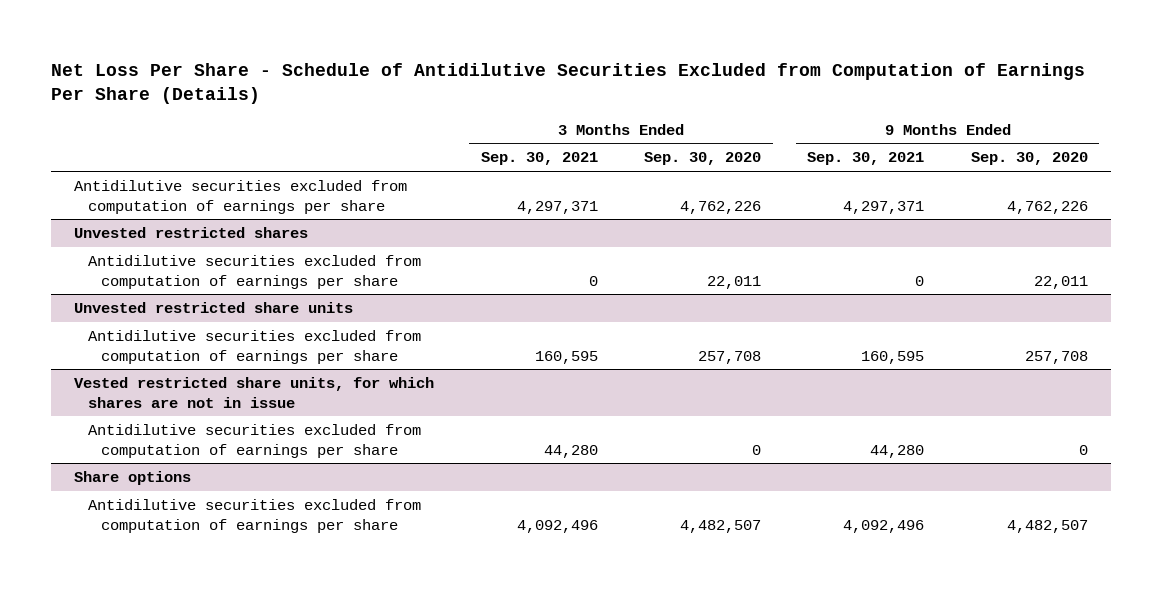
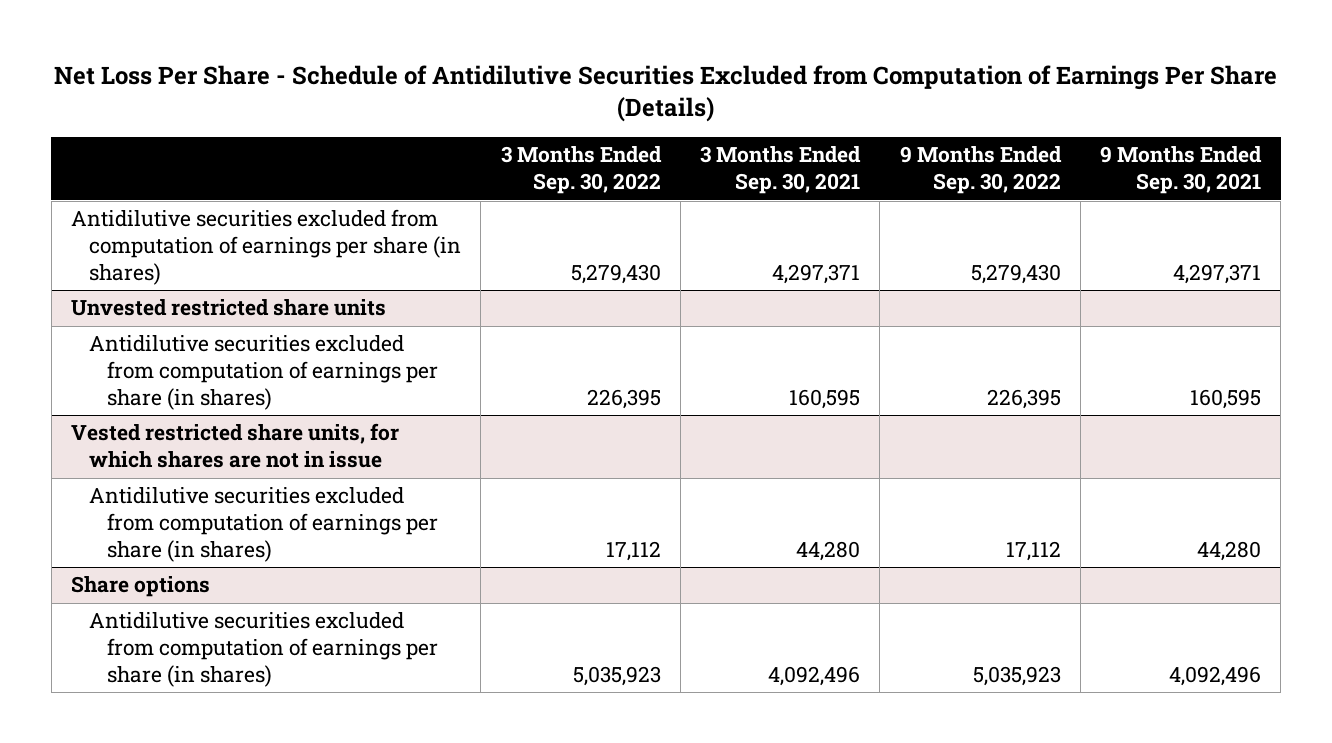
[644,152,762,166] Sep. 30, 2020 -> none
[970,152,1088,166] Sep. 30, 2020 -> none
none -> [500,146,662,195] 3 Months Ended Sep. 30, 2022
none -> [899,146,1062,195] 9 Months Ended Sep. 30, 2022
[74,227,309,239] Unvested restricted shares -> none
[87,255,421,289] Antidilutive securities excluded from computation of earnings per share -> none
[74,180,408,214] Antidilutive securities excluded from computation of earnings per share -> [71,209,462,285] Antidilutive securities excluded from computation of earnings per share (in shares)
[87,330,421,364] Antidilutive securities excluded from computation of earnings per share -> [89,335,439,410] Antidilutive securities excluded from computation of earnings per share (in shares)
[87,424,421,458] Antidilutive securities excluded from computation of earnings per share -> [89,487,439,562] Antidilutive securities excluded from computation of earnings per share (in shares)
[87,499,421,533] Antidilutive securities excluded from computation of earnings per share -> [89,612,439,687] Antidilutive securities excluded from computation of earnings per share (in shares)

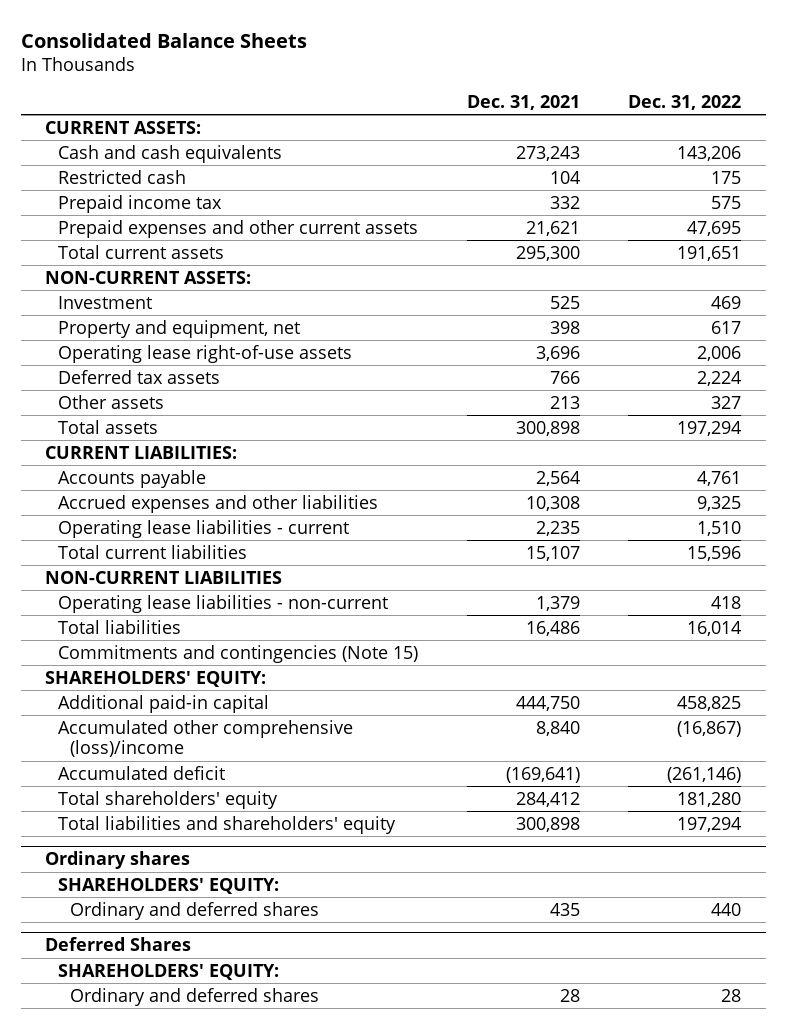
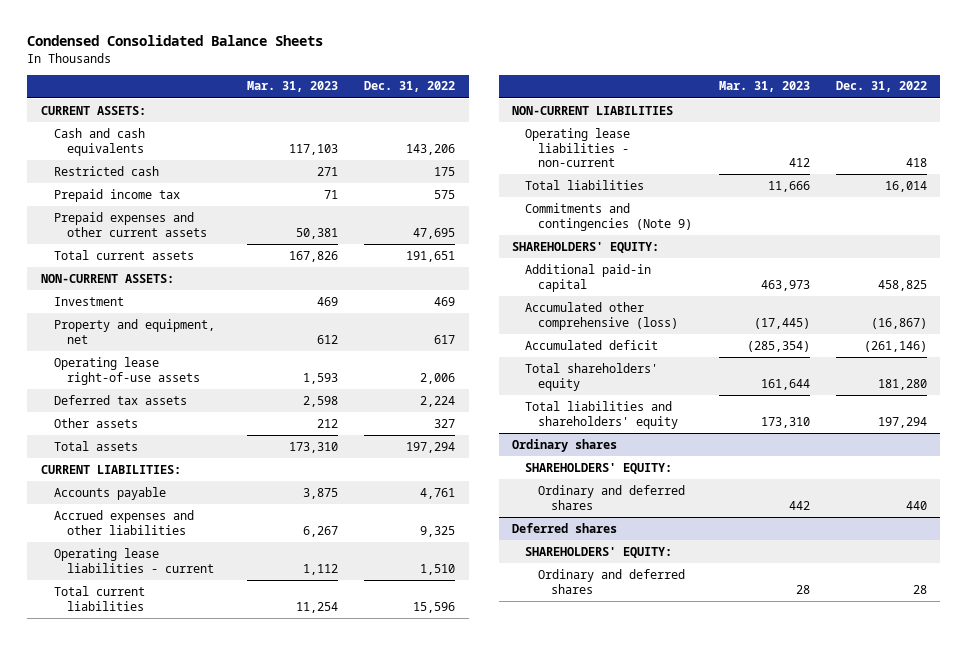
[20,32,307,48] Consolidated Balance Sheets -> [27,35,324,47] Condensed Consolidated Balance Sheets
[466,94,580,110] Dec. 31, 2021 -> none
none -> [247,81,339,93] Mar. 31, 2023
[57,644,418,663] Commitments and contingencies (Note 15) -> [525,202,693,231] Commitments and contingencies (Note 9)
[57,719,353,758] Accumulated other comprehensive (loss)/income -> [525,301,679,330] Accumulated other comprehensive (loss)
[45,937,192,952] Deferred Shares -> [512,522,618,533] Deferred shares

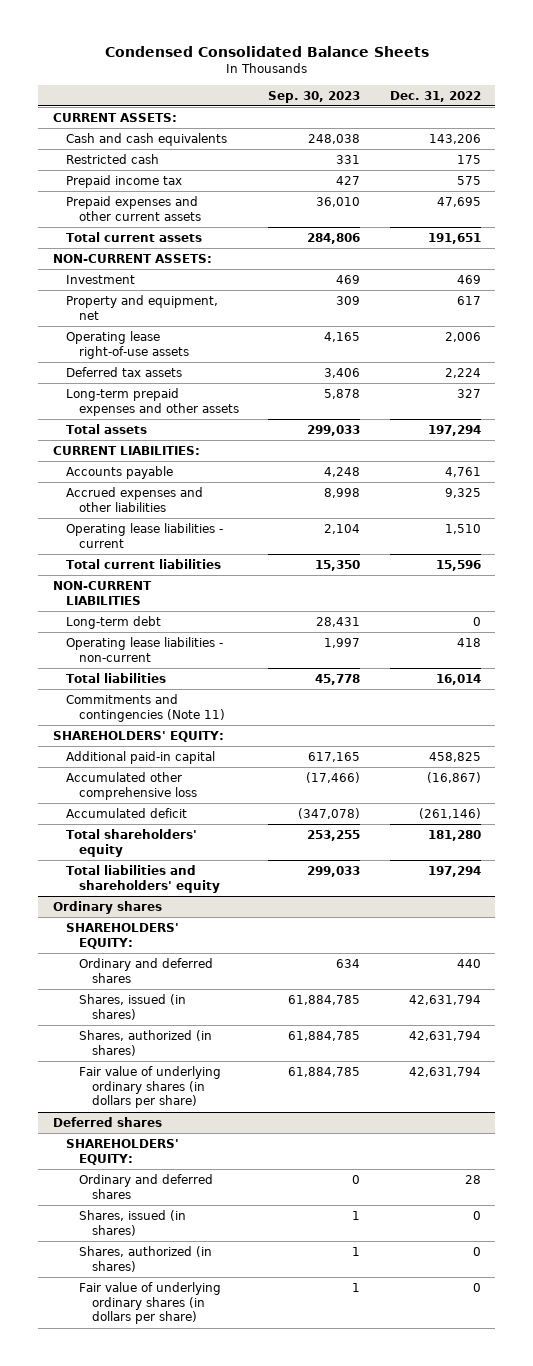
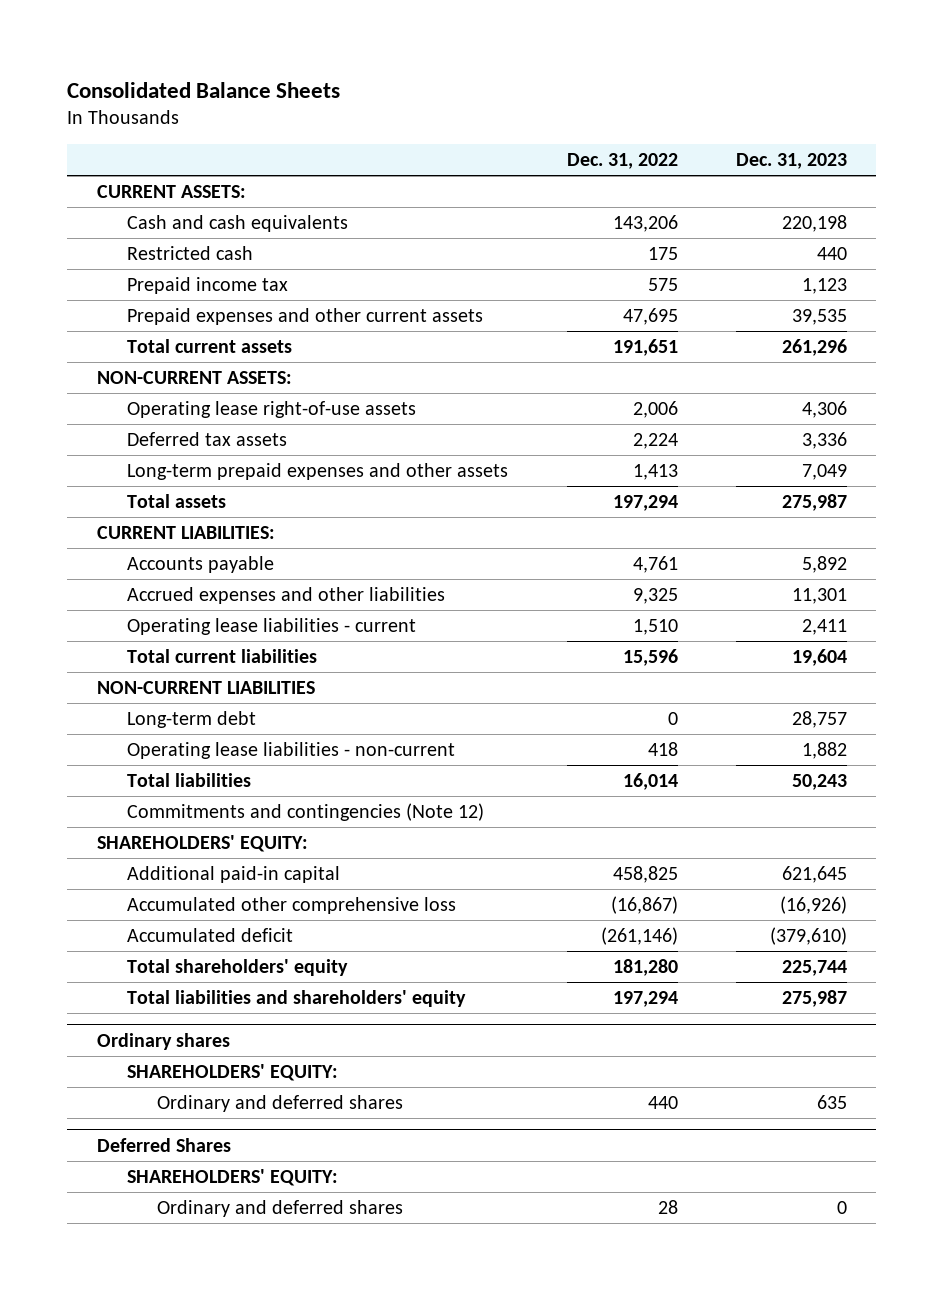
[104,45,429,57] Condensed Consolidated Balance Sheets -> [67,81,341,98] Consolidated Balance Sheets
[268,90,361,103] Sep. 30, 2023 -> none
none -> [736,153,848,170] Dec. 31, 2023
[65,274,135,284] Investment -> none
[65,294,218,320] Property and equipment, net -> none
[456,388,481,398] 327 -> [632,463,678,480] 1,413
[65,693,226,722] Commitments and contingencies (Note 11) -> [126,802,484,821] Commitments and contingencies (Note 12)
[79,993,187,1020] Shares, issued (in shares) -> none
[79,1029,213,1056] Shares, authorized (in shares) -> none
[79,1065,222,1109] Fair value of underlying ordinary shares (in dollars per share) -> none
[52,1116,162,1127] Deferred shares -> [96,1137,231,1152] Deferred Shares
[79,1209,187,1236] Shares, issued (in shares) -> none
[79,1245,213,1272] Shares, authorized (in shares) -> none
[79,1281,222,1325] Fair value of underlying ordinary shares (in dollars per share) -> none

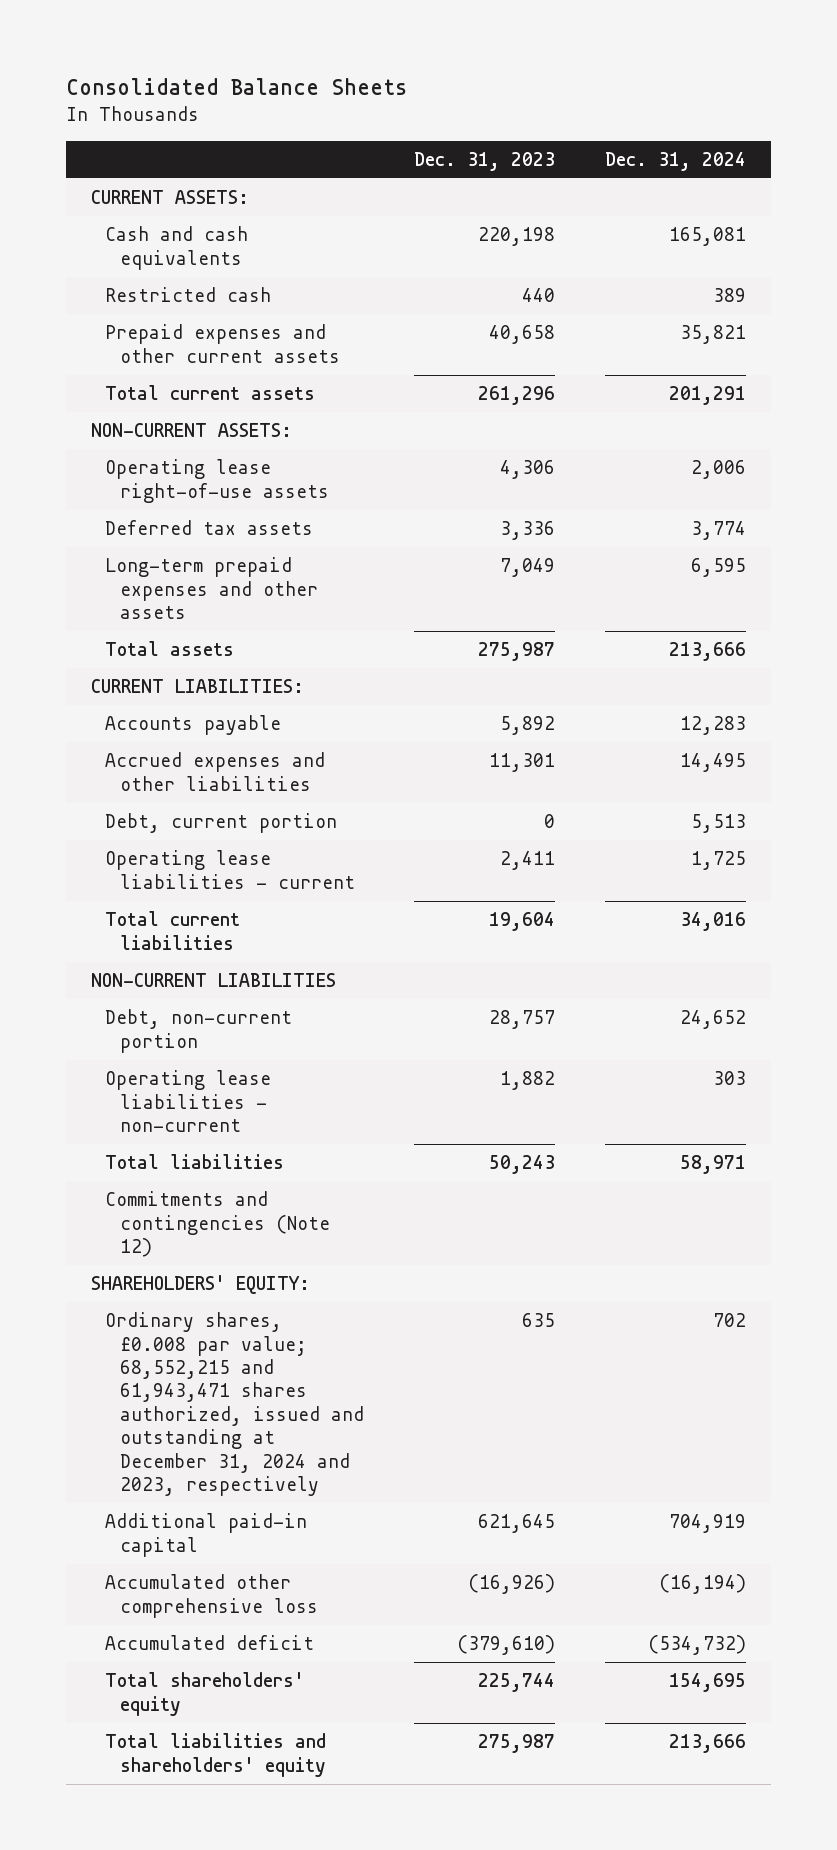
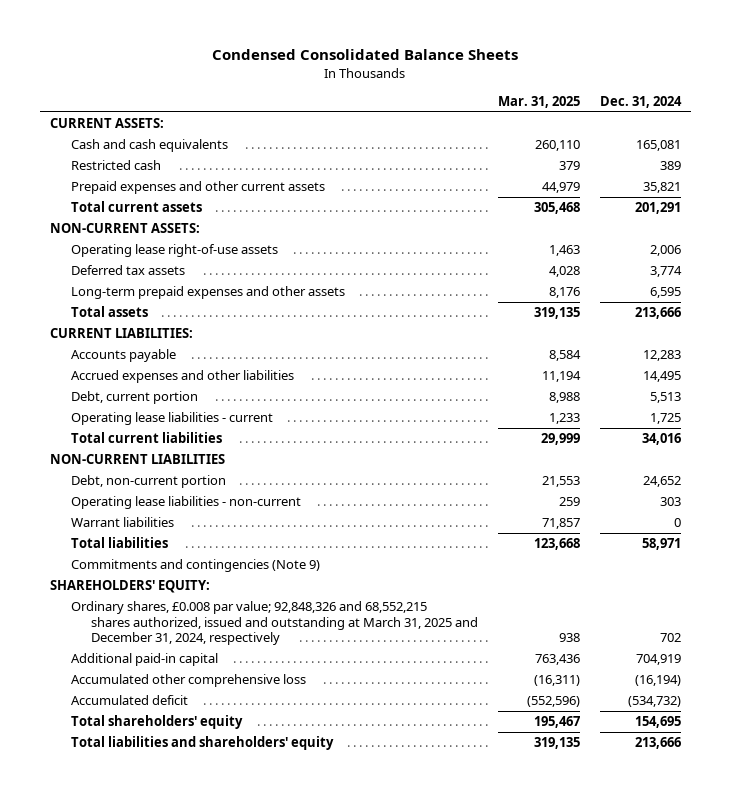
[65,78,407,96] Consolidated Balance Sheets -> [212,49,519,61] Condensed Consolidated Balance Sheets
[414,151,556,171] Dec. 31, 2023 -> none
none -> [498,96,581,109] Mar. 31, 2025
none -> [70,517,174,528] Warrant liabilities
[105,1191,331,1258] Commitments and contingencies (Note 12) -> [70,559,320,573] Commitments and contingencies (Note 9)
[105,1312,365,1496] Ordinary shares, £0.008 par value; 68,552,215 and 61,943,471 shares authorized, issued and outstanding at December 31, 2024 and 2023, respectively -> [70,601,479,646] Ordinary shares, £0.008 par value; 92,848,326 and 68,552,215 shares authorized, issued and outstanding at March 31, 2025 and December 31, 2024, respectively

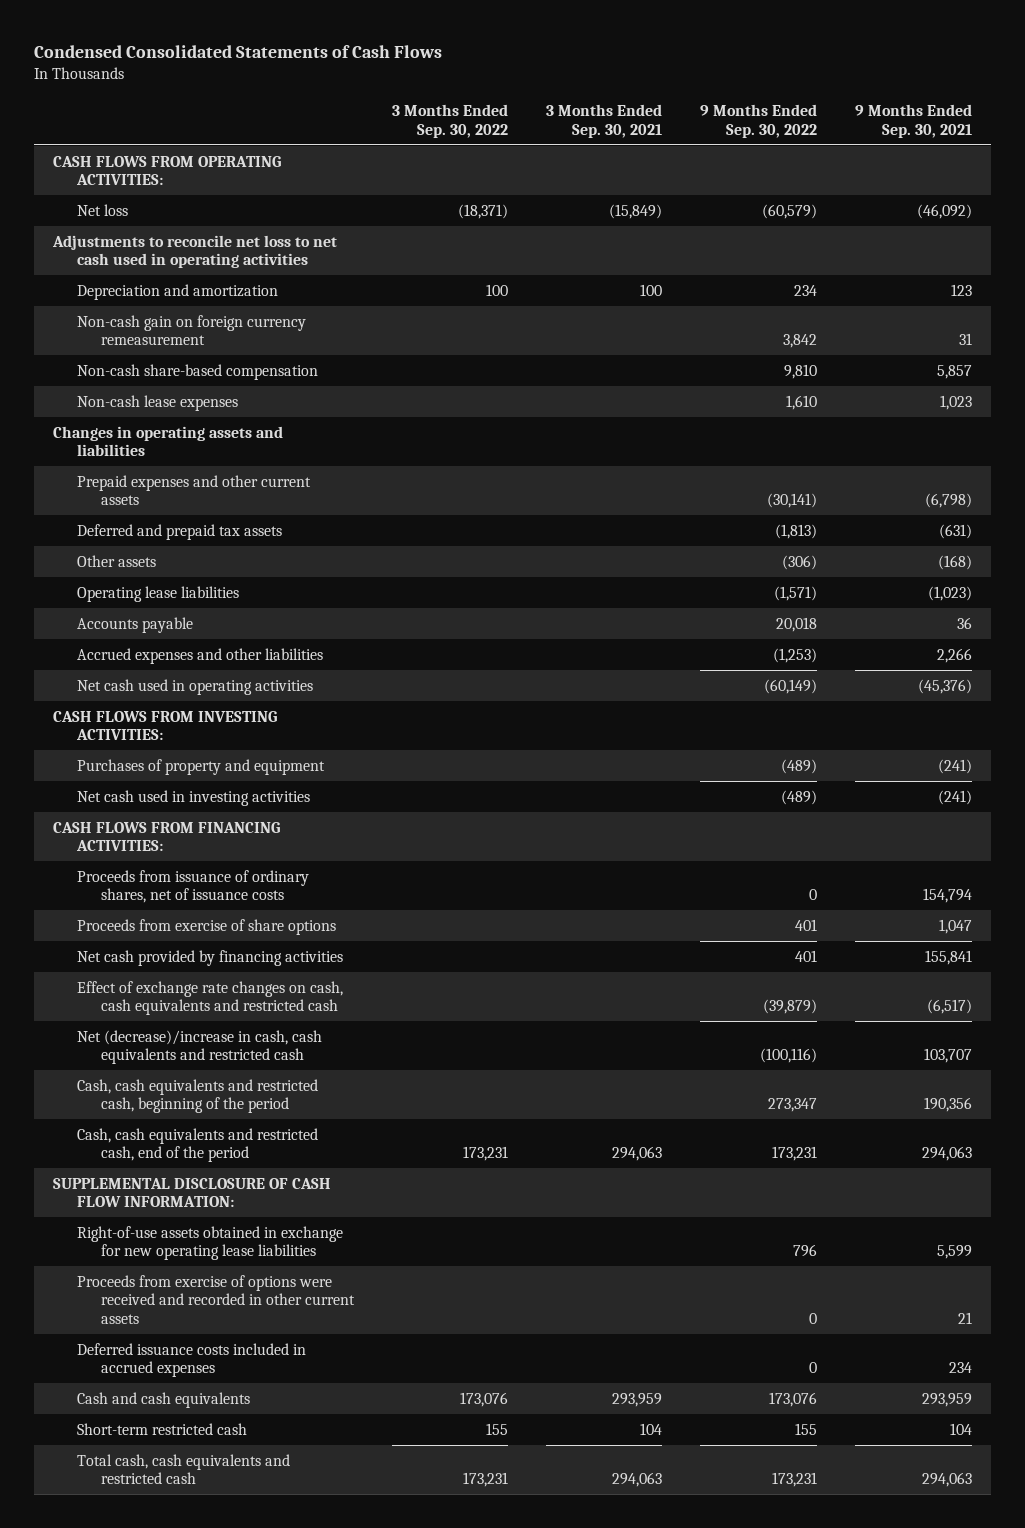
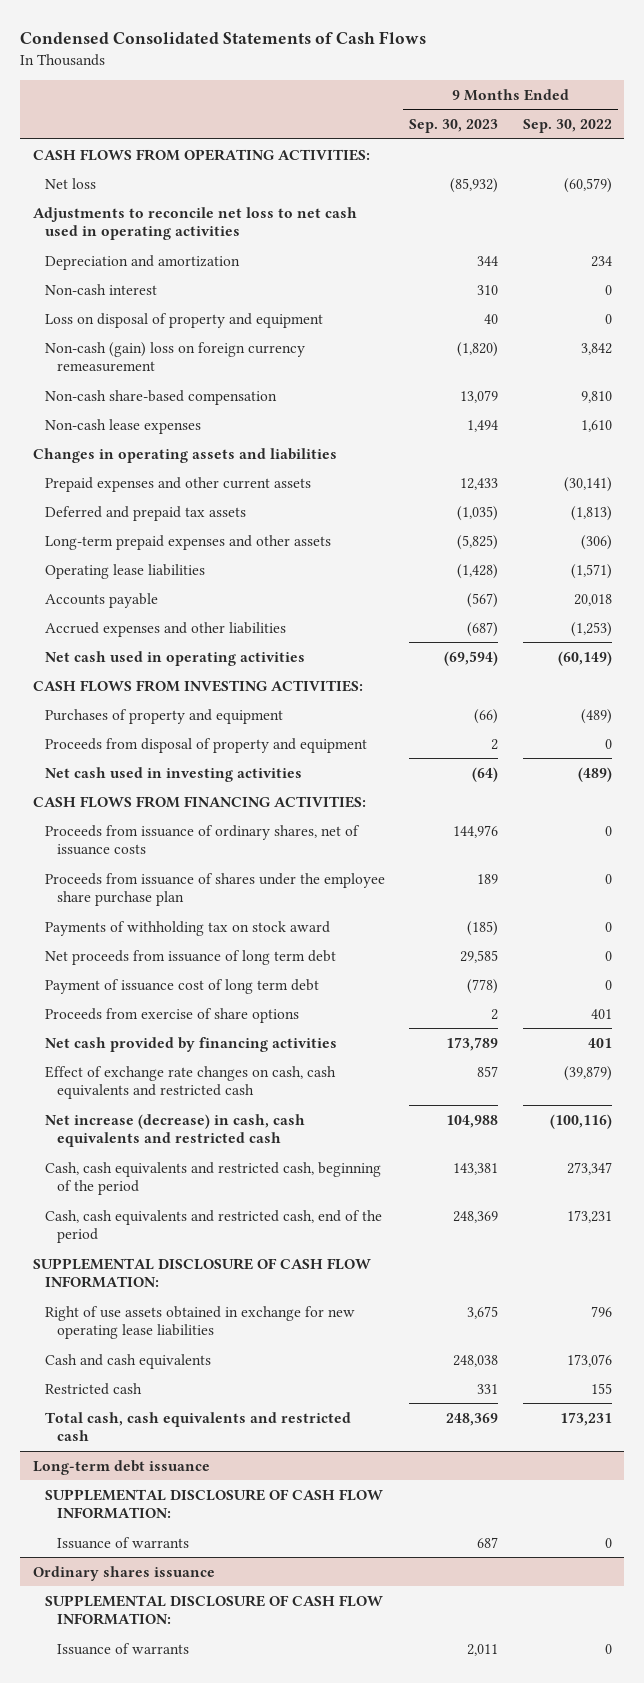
[391,103,508,138] 3 Months Ended Sep. 30, 2022 -> none
[545,103,662,138] 3 Months Ended Sep. 30, 2021 -> none
[855,103,973,138] 9 Months Ended Sep. 30, 2021 -> none
none -> [409,119,499,134] Sep. 30, 2023
none -> [44,283,157,295] Non-cash interest
none -> [44,312,323,328] Loss on disposal of property and equipment
[76,314,306,346] Non-cash gain on foreign currency remeasurement -> [44,341,305,373] Non-cash (gain) loss on foreign currency remeasurement
[76,554,156,567] Other assets -> none
none -> [44,534,331,550] Long-term prepaid expenses and other assets
none -> [44,737,367,753] Proceeds from disposal of property and equipment
none -> [44,872,385,907] Proceeds from issuance of shares under the employee share purchase plan
none -> [44,920,330,936] Payments of withholding tax on stock award
none -> [44,949,336,965] Net proceeds from issuance of long term debt
none -> [44,978,319,994] Payment of issuance cost of long term debt
[76,1029,322,1065] Net (decrease)/increase in cash, cash equivalents and restricted cash -> [44,1113,305,1148] Net increase (decrease) in cash, cash equivalents and restricted cash
[76,1274,355,1325] Proceeds from exercise of options were received and recorded in other current assets -> none
[76,1342,306,1378] Deferred issuance costs included in accrued expenses -> none
[76,1225,343,1261] Right-of-use assets obtained in exchange for new operating lease liabilities -> [44,1305,355,1340] Right of use assets obtained in exchange for new operating lease liabilities
[76,1422,247,1435] Short-term restricted cash -> [44,1382,142,1395] Restricted cash
none -> [32,1459,210,1475] Long-term debt issuance
none -> [44,1488,383,1520] SUPPLEMENTAL DISCLOSURE OF CASH FLOW INFORMATION:
none -> [56,1536,189,1549] Issuance of warrants
none -> [32,1565,215,1581] Ordinary shares issuance
none -> [44,1594,383,1626] SUPPLEMENTAL DISCLOSURE OF CASH FLOW INFORMATION:
none -> [56,1642,189,1655] Issuance of warrants

